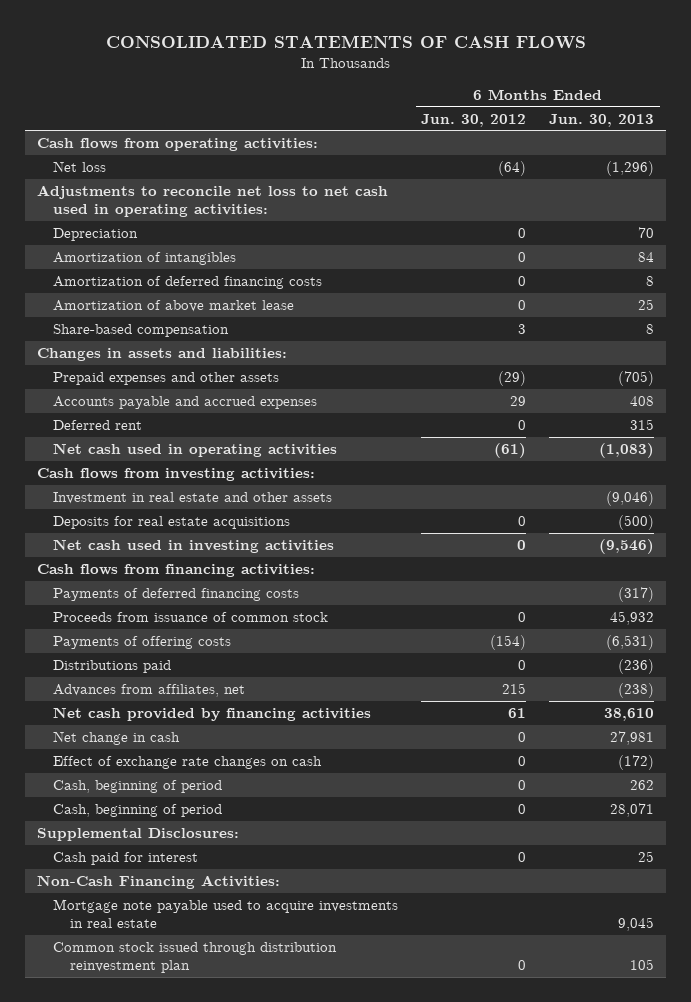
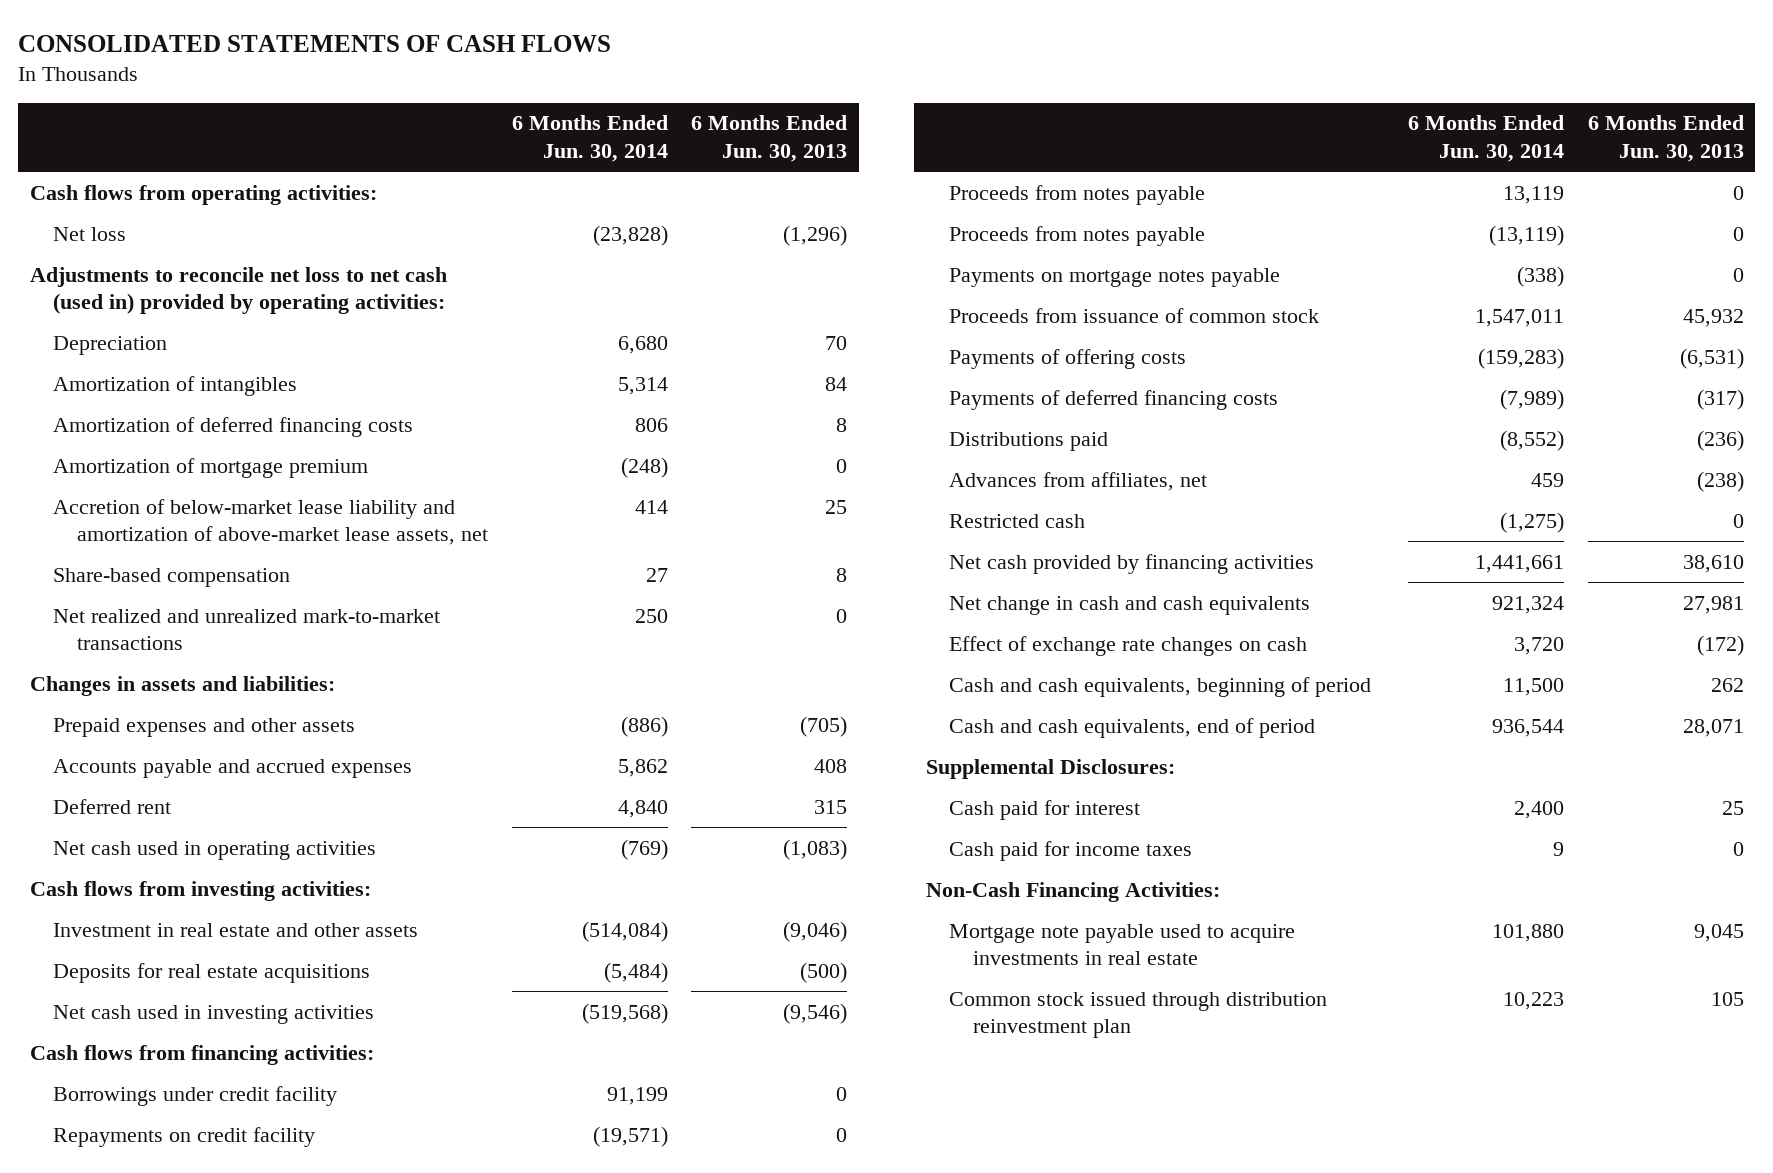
[421,113,527,127] Jun. 30, 2012 -> none
none -> [511,115,668,162] 6 Months Ended Jun. 30, 2014
[36,185,388,218] Adjustments to reconcile net loss to net cash used in operating activities: -> [29,266,447,314] Adjustments to reconcile net loss to net cash (used in) provided by operating activities:
none -> [53,457,369,478] Amortization of mortgage premium
[53,300,295,313] Amortization of above market lease -> [53,498,488,545] Accretion of below-market lease liability and amortization of above-market lease assets, net
none -> [53,608,441,650] Net realized and unrealized mark-to-market transactions
none -> [53,1085,338,1106] Borrowings under credit facility
none -> [53,1126,316,1147] Repayments on credit facility
none -> [949,184,1206,205] Proceeds from notes payable
none -> [949,225,1206,246] Proceeds from notes payable
none -> [949,267,1281,287] Payments on mortgage notes payable
[53,588,300,602] Payments of deferred financing costs -> [949,389,1279,410] Payments of deferred financing costs
none -> [949,513,1086,528] Restricted cash
[53,731,181,746] Net change in cash -> [949,595,1311,615] Net change in cash and cash equivalents
[53,780,223,794] Cash, beginning of period -> [949,676,1372,697] Cash and cash equivalents, beginning of period
[53,804,223,818] Cash, beginning of period -> [949,717,1316,738] Cash and cash equivalents, end of period
none -> [949,840,1193,861] Cash paid for income taxes

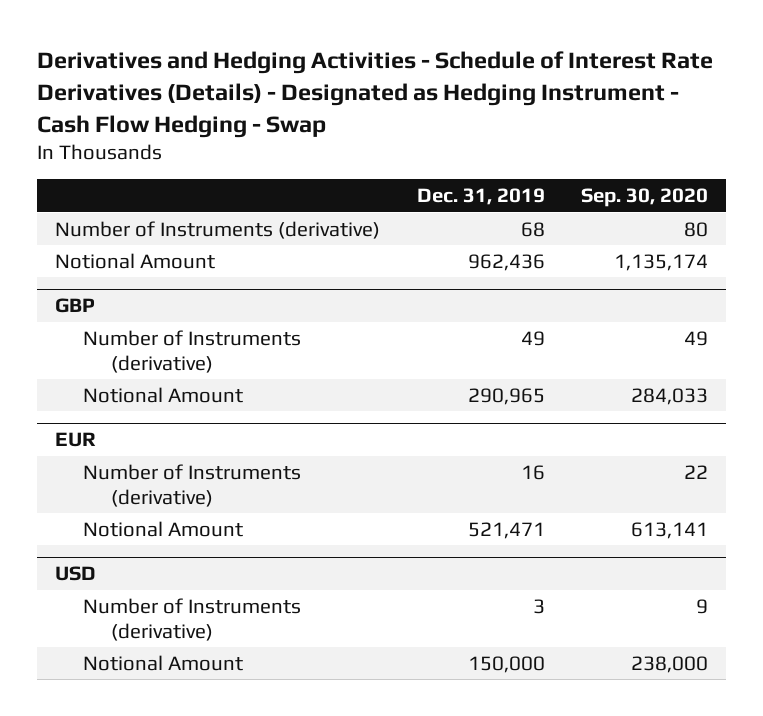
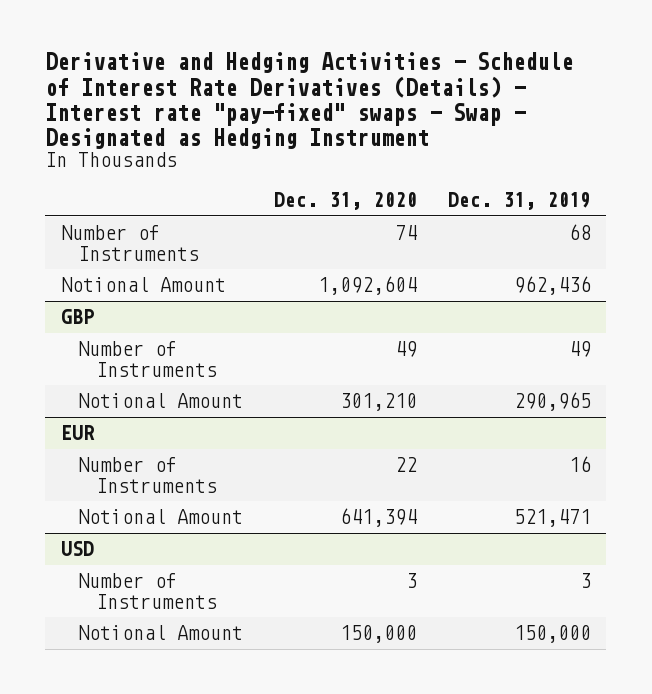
[36,51,713,138] Derivatives and Hedging Activities - Schedule of Interest Rate Derivatives (Details) - Designated as Hedging Instrument - Cash Flow Hedging - Swap -> [45,52,574,149] Derivative and Hedging Activities - Schedule of Interest Rate Derivatives (Details) - Interest rate "pay-fixed" swaps - Swap - Designated as Hedging Instrument
[581,188,709,208] Sep. 30, 2020 -> none
none -> [274,192,418,211] Dec. 31, 2020
[55,220,381,239] Number of Instruments (derivative) -> [60,225,200,261] Number of Instruments
[83,329,302,373] Number of Instruments (derivative) -> [78,341,218,377] Number of Instruments
[83,463,302,507] Number of Instruments (derivative) -> [78,457,218,493] Number of Instruments
[83,597,302,641] Number of Instruments (derivative) -> [78,573,218,609] Number of Instruments

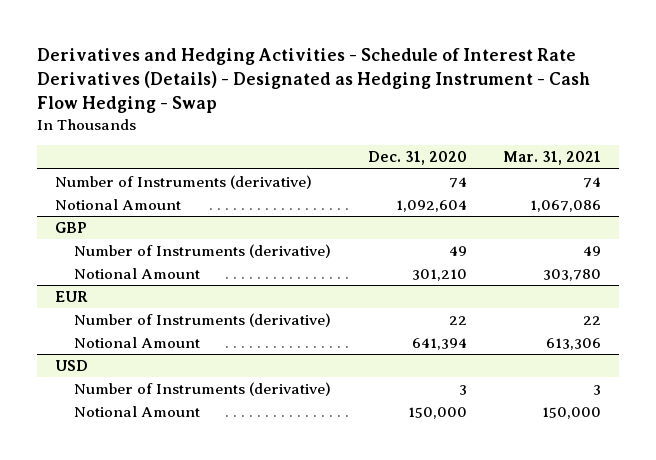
[45,52,574,149] Derivative and Hedging Activities - Schedule of Interest Rate Derivatives (Details) - Interest rate "pay-fixed" swaps - Swap - Designated as Hedging Instrument -> [37,48,591,113] Derivatives and Hedging Activities - Schedule of Interest Rate Derivatives (Details) - Designated as Hedging Instrument - Cash Flow Hedging - Swap
[447,192,591,211] Dec. 31, 2019 -> none
none -> [502,151,601,166] Mar. 31, 2021
[60,225,200,261] Number of Instruments -> [55,175,313,190] Number of Instruments (derivative)
[78,341,218,377] Number of Instruments -> [74,244,332,259] Number of Instruments (derivative)
[78,457,218,493] Number of Instruments -> [74,313,332,328] Number of Instruments (derivative)
[78,573,218,609] Number of Instruments -> [74,382,332,397] Number of Instruments (derivative)

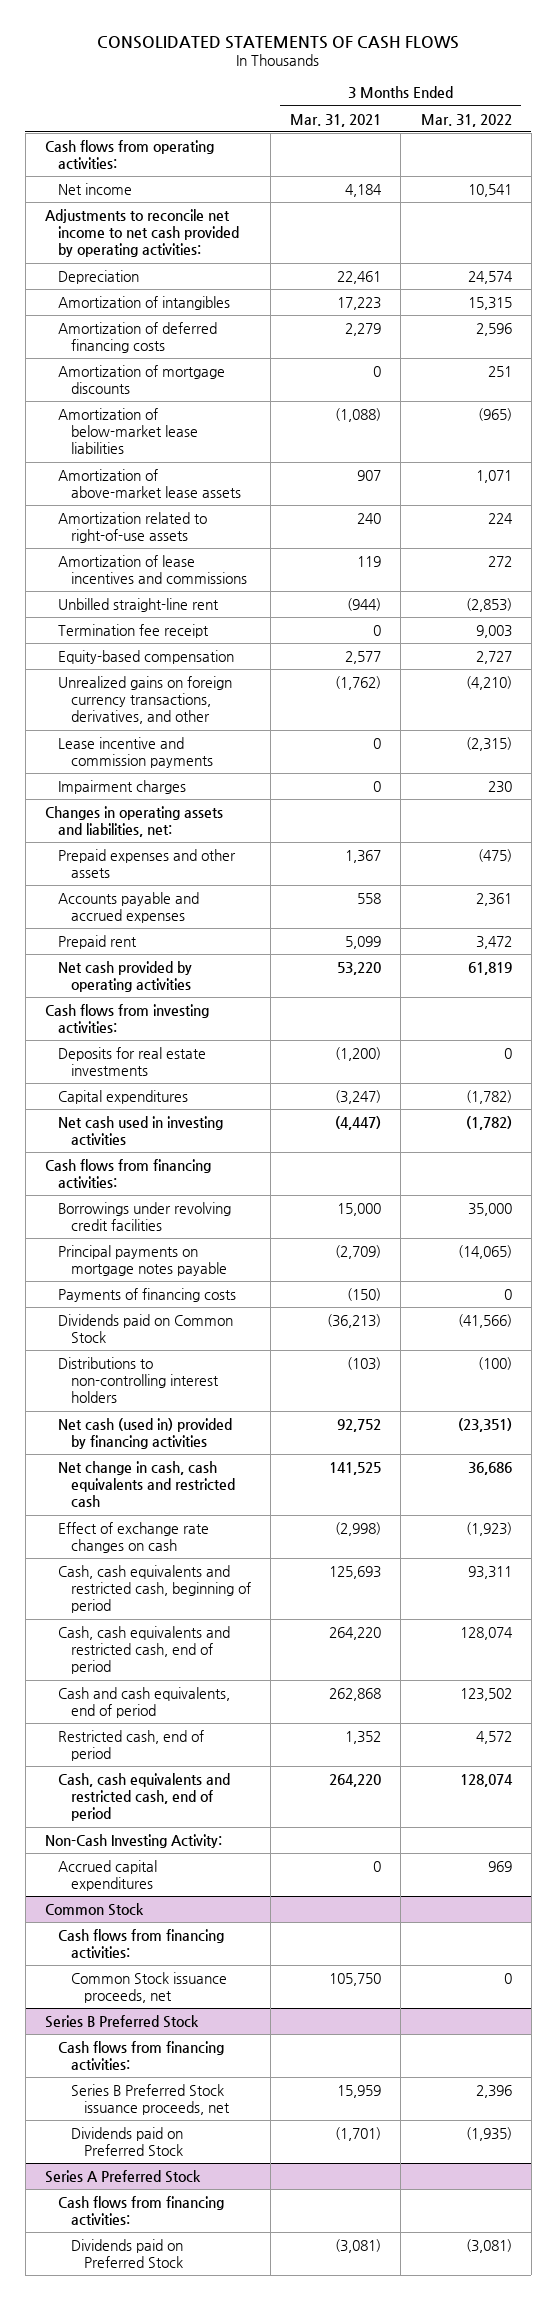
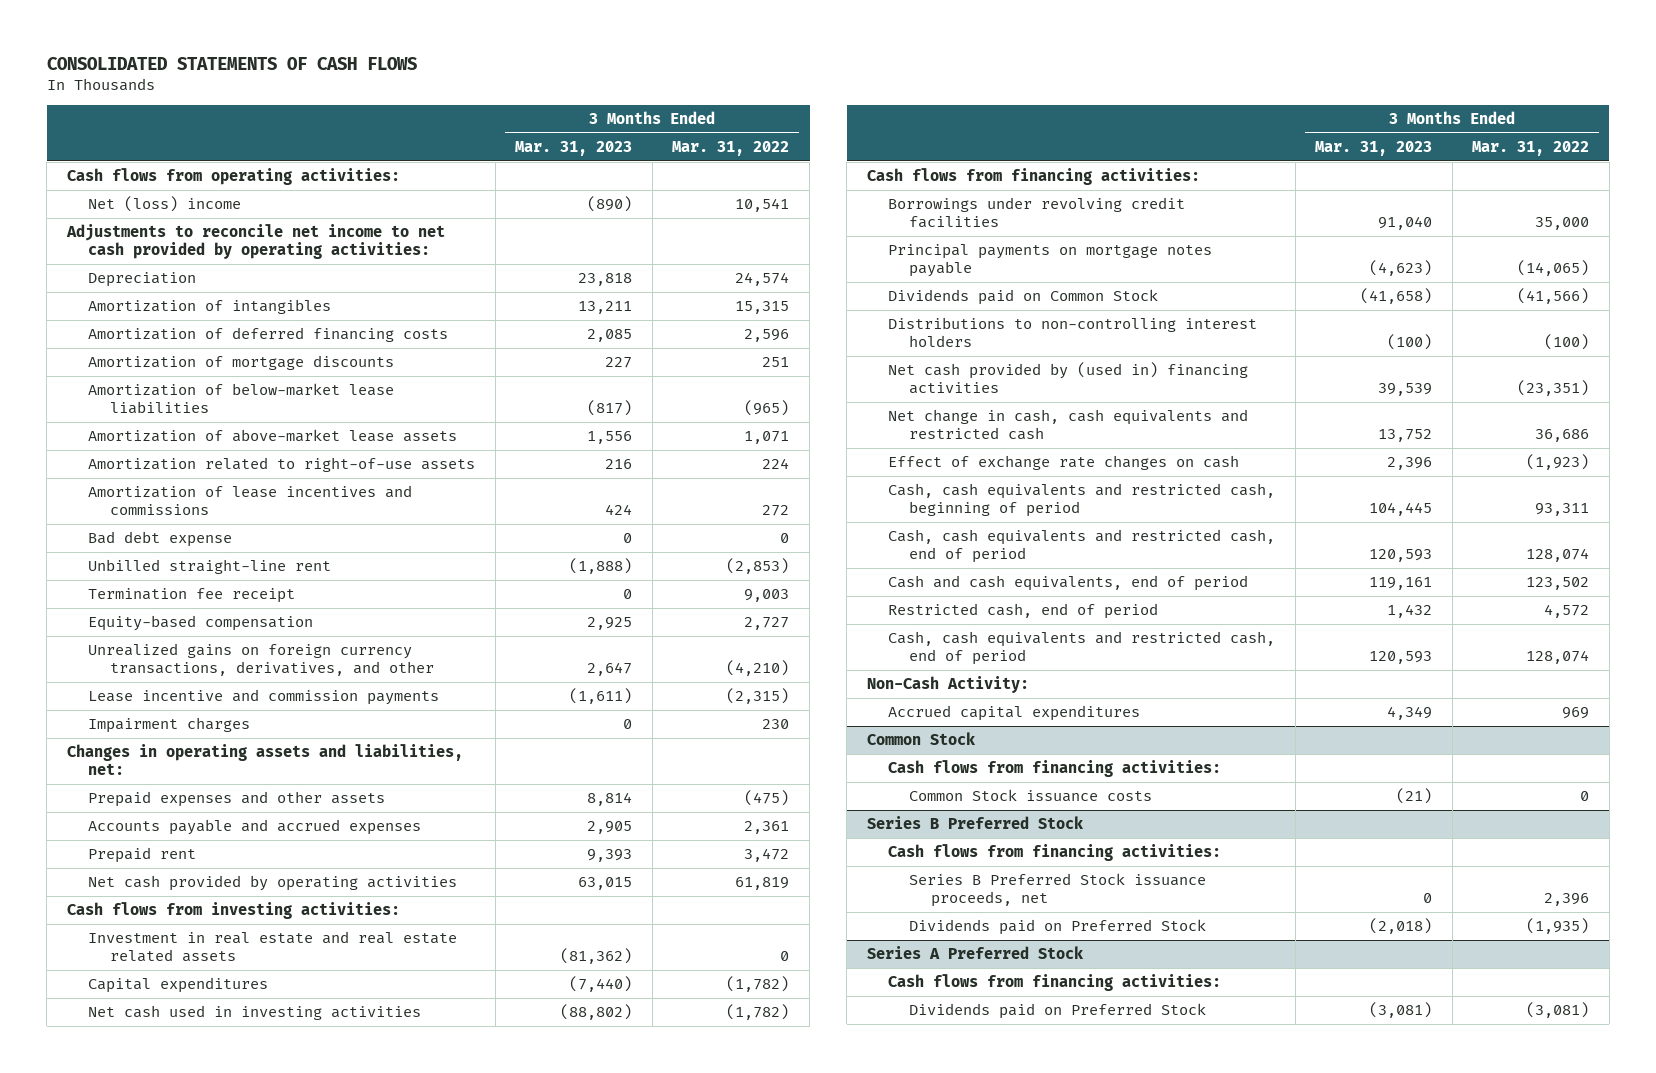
[290,113,382,127] Mar. 31, 2021 -> none
none -> [515,140,633,156] Mar. 31, 2023
[57,182,132,195] Net income -> [88,196,242,213] Net (loss) income
none -> [88,531,233,548] Bad debt expense
[57,1046,206,1077] Deposits for real estate investments -> none
none -> [88,931,458,963] Investment in real estate and real estate related assets
[57,1287,236,1302] Payments of financing costs -> none
[57,1417,232,1450] Net cash (used in) provided by financing activities -> [888,362,1249,395] Net cash provided by (used in) financing activities
[44,1833,222,1848] Non-Cash Investing Activity: -> [866,676,1029,694] Non-Cash Activity:
[71,1971,228,2004] Common Stock issuance proceeds, net -> [909,789,1153,803] Common Stock issuance costs

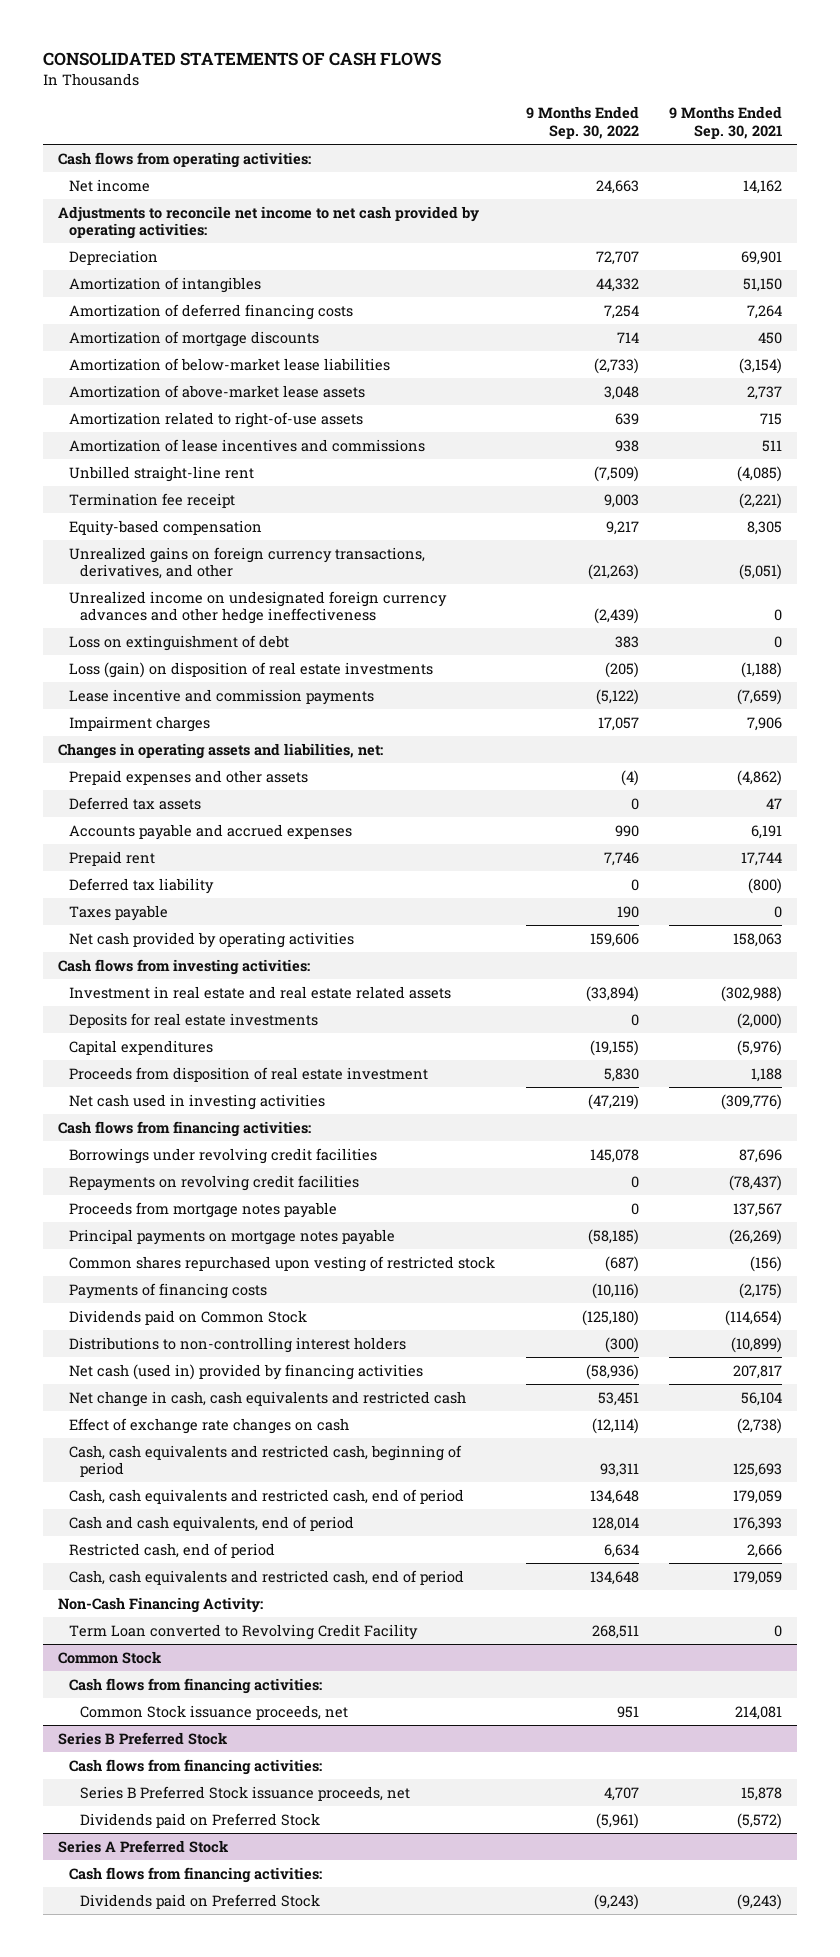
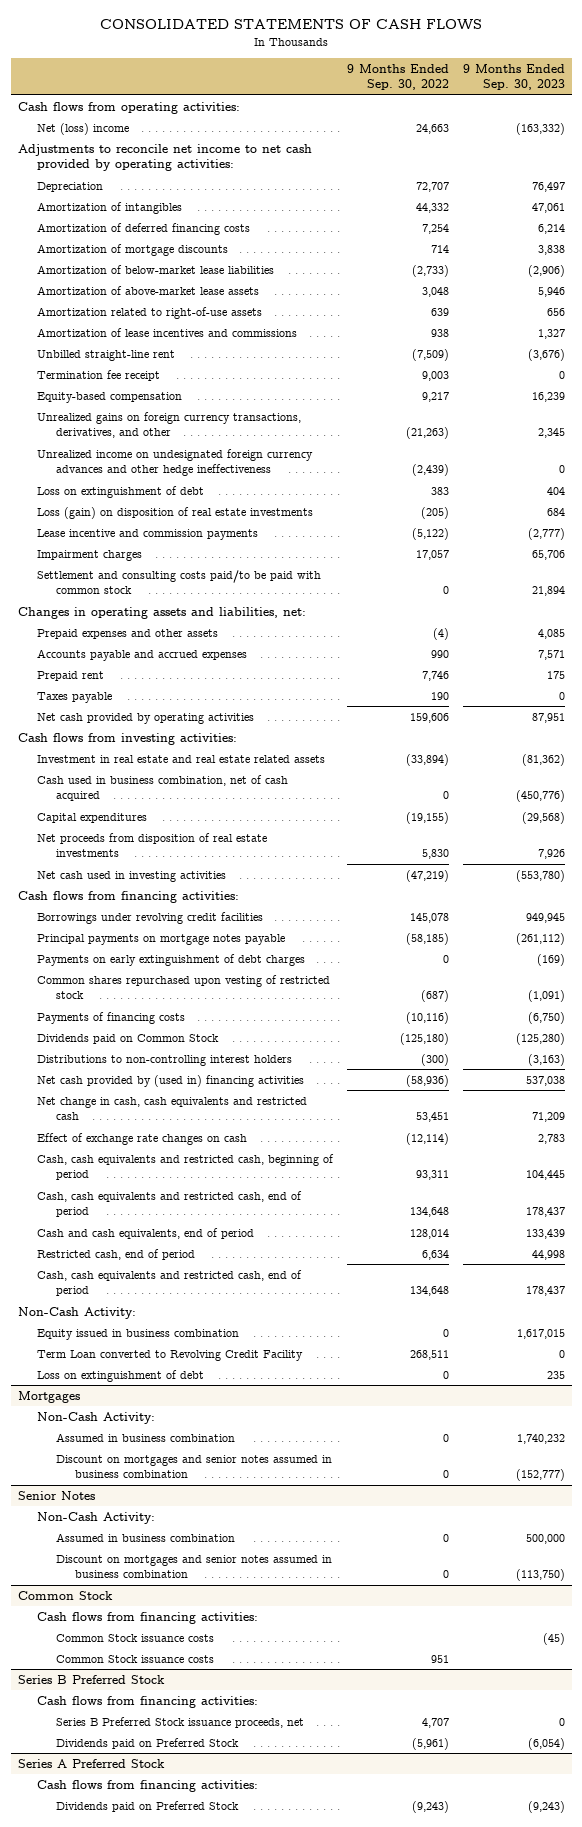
[669,106,783,139] 9 Months Ended Sep. 30, 2021 -> none
none -> [462,63,565,91] 9 Months Ended Sep. 30, 2023
[69,178,151,192] Net income -> [36,122,129,135] Net (loss) income
none -> [36,569,321,595] Settlement and consulting costs paid/to be paid with common stock
[69,796,202,810] Deferred tax assets -> none
[69,877,215,894] Deferred tax liability -> none
[69,1012,319,1028] Deposits for real estate investments -> none
none -> [36,774,288,802] Cash used in business combination, net of cash acquired
[69,1066,429,1082] Proceeds from disposition of real estate investment -> [36,832,267,858] Net proceeds from disposition of real estate investments
[69,1174,360,1191] Repayments on revolving credit facilities -> none
[69,1201,338,1218] Proceeds from mortgage notes payable -> none
none -> [36,953,305,966] Payments on early extinguishment of debt charges
[69,1363,424,1380] Net cash (used in) provided by financing activities -> [36,1074,304,1087] Net cash provided by (used in) financing activities
[57,1596,263,1613] Non-Cash Financing Activity: -> [17,1306,136,1319] Non-Cash Activity:
none -> [36,1328,239,1340] Equity issued in business combination
none -> [36,1369,204,1382] Loss on extinguishment of debt
none -> [17,1390,80,1403] Mortgages
none -> [36,1411,155,1424] Non-Cash Activity:
none -> [56,1432,236,1442] Assumed in business combination
none -> [56,1454,333,1479] Discount on mortgages and senior notes assumed in business combination
none -> [17,1490,95,1500] Senior Notes
none -> [36,1511,155,1524] Non-Cash Activity:
none -> [56,1532,236,1542] Assumed in business combination
none -> [56,1554,333,1579] Discount on mortgages and senior notes assumed in business combination
none -> [56,1633,215,1642] Common Stock issuance costs
[80,1704,349,1720] Common Stock issuance proceeds, net -> [56,1654,215,1663] Common Stock issuance costs

